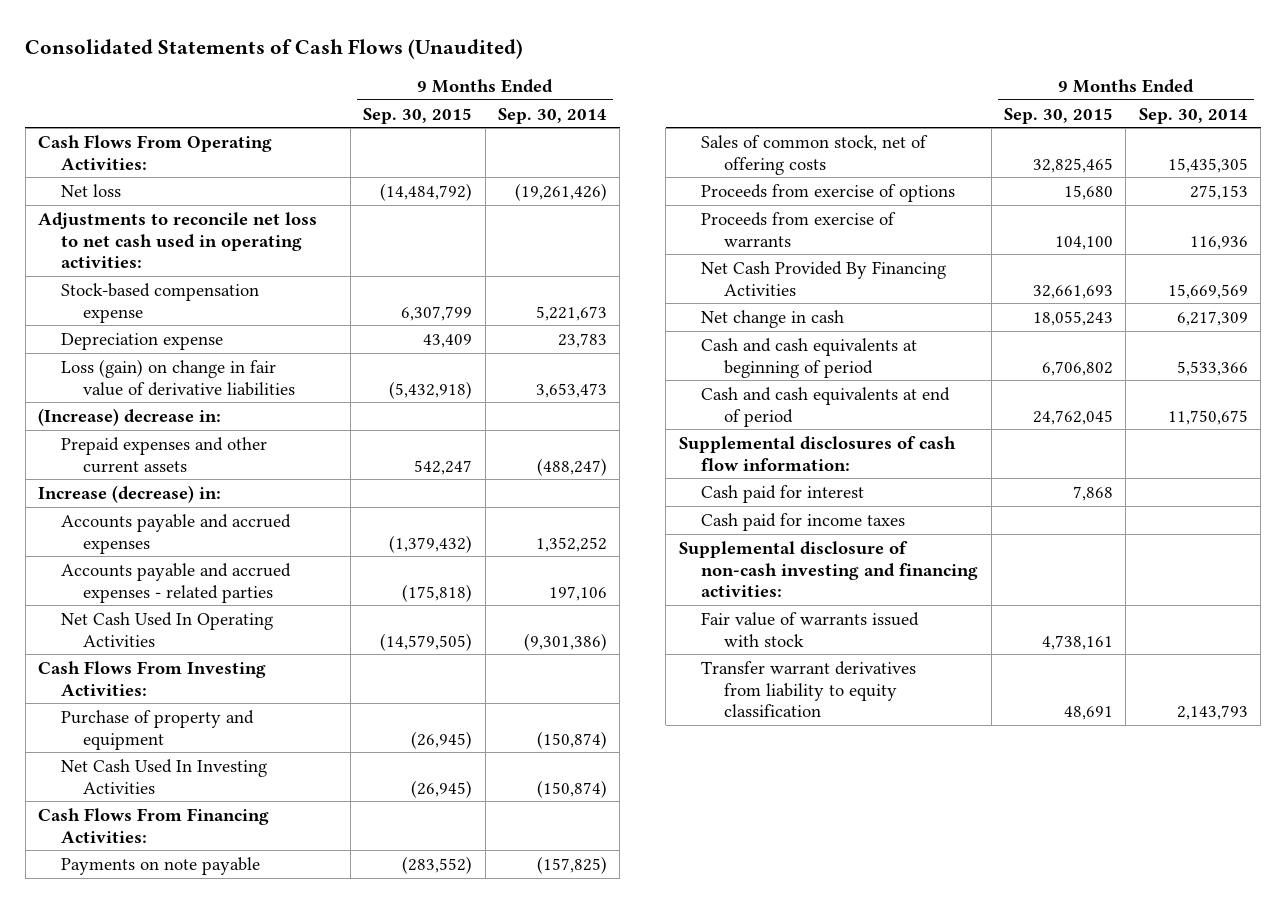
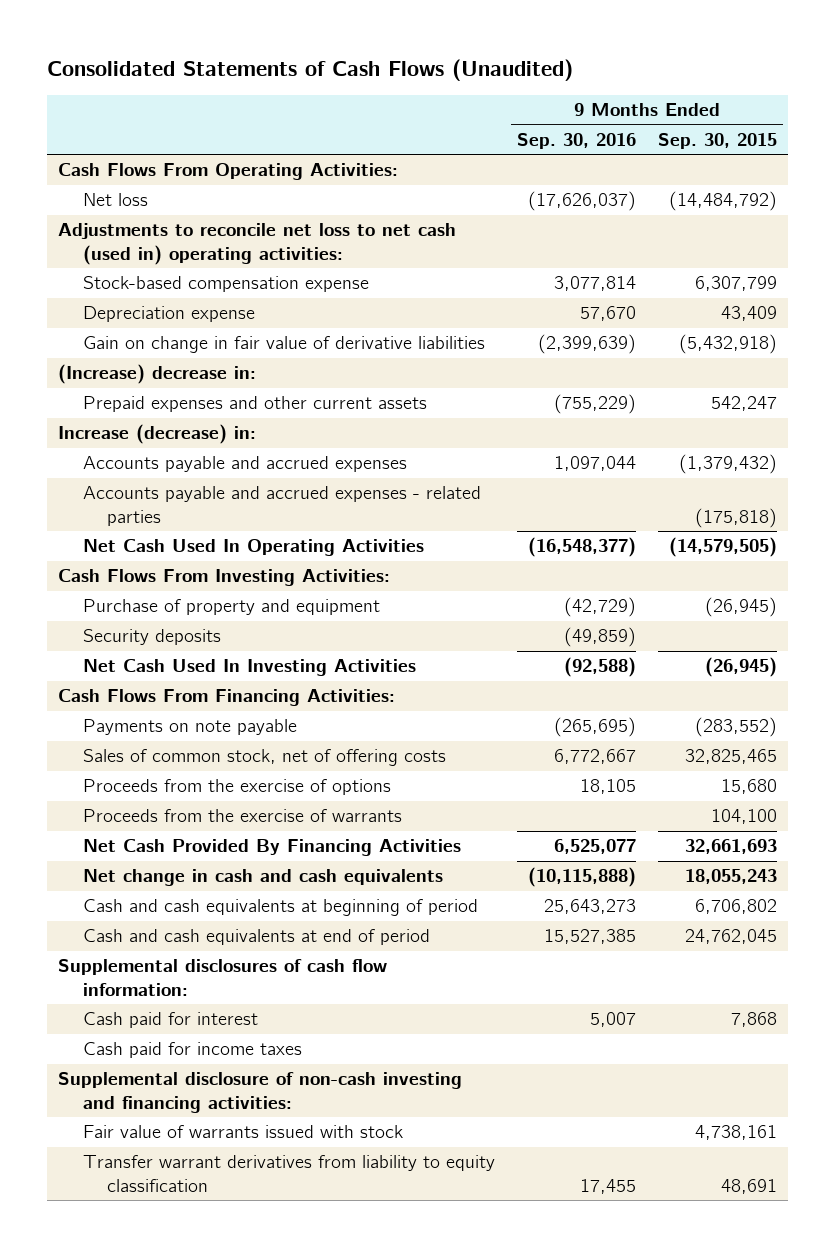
[497,107,607,124] Sep. 30, 2014 -> none
none -> [516,132,636,149] Sep. 30, 2016
[37,211,317,269] Adjustments to reconcile net loss to net cash used in operating activities: -> [58,223,457,265] Adjustments to reconcile net loss to net cash (used in) operating activities:
[60,358,296,396] Loss (gain) on change in fair value of derivative liabilities -> [82,336,485,354] Gain on change in fair value of derivative liabilities
none -> [82,629,221,646] Security deposits
[701,183,956,202] Proceeds from exercise of options -> [82,779,391,796] Proceeds from the exercise of options
[701,211,897,247] Proceeds from exercise of warrants -> [82,809,402,823] Proceeds from the exercise of warrants
[701,309,845,328] Net change in cash -> [82,869,443,887] Net change in cash and cash equivalents

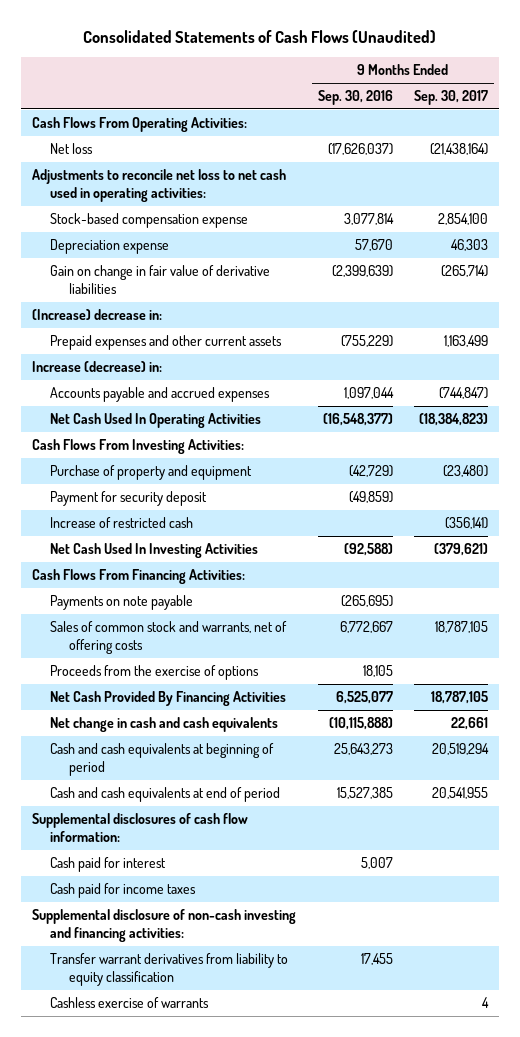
[658,132,778,149] Sep. 30, 2015 -> none
none -> [414,90,489,106] Sep. 30, 2017
[58,223,457,265] Adjustments to reconcile net loss to net cash (used in) operating activities: -> [31,169,286,202] Adjustments to reconcile net loss to net cash used in operating activities:
[82,486,481,526] Accounts payable and accrued expenses - related parties -> none
[82,629,221,646] Security deposits -> [50,491,208,507] Payment for security deposit
none -> [50,517,194,529] Increase of restricted cash
[82,749,446,767] Sales of common stock, net of offering costs -> [50,621,288,654] Sales of common stock and warrants, net of offering costs
[82,809,402,823] Proceeds from the exercise of warrants -> none
[82,1125,403,1139] Fair value of warrants issued with stock -> none
none -> [50,997,210,1009] Cashless exercise of warrants

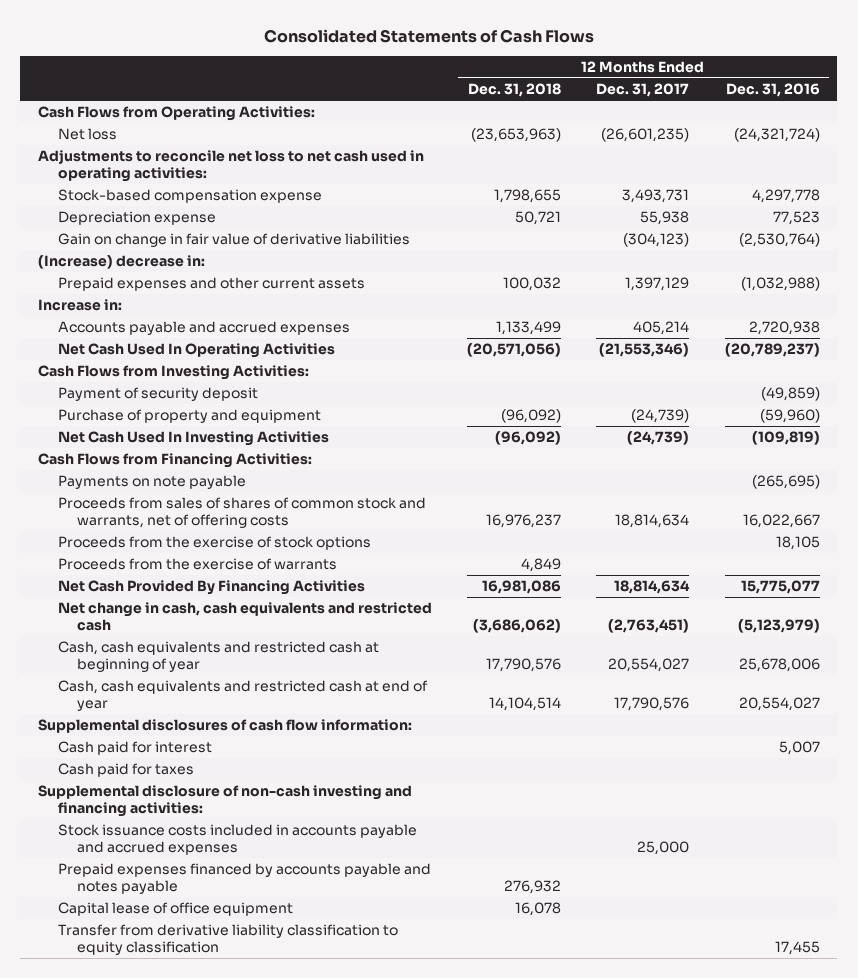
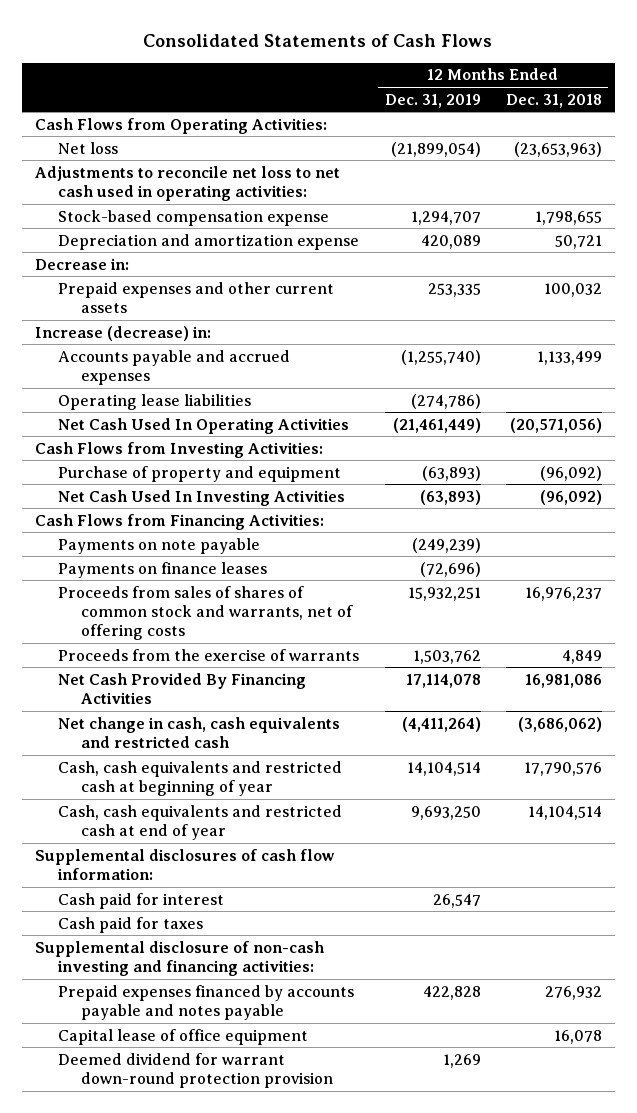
[596,83,690,98] Dec. 31, 2017 -> none
[725,83,820,98] Dec. 31, 2016 -> none
none -> [384,93,481,108] Dec. 31, 2019
[57,233,410,248] Gain on change in fair value of derivative liabilities -> none
[57,211,216,226] Depreciation expense -> [58,233,360,250] Depreciation and amortization expense
[38,255,206,270] (Increase) decrease in: -> [35,257,130,270] Decrease in:
[38,299,123,312] Increase in: -> [35,325,212,341] Increase (decrease) in:
none -> [58,393,252,410] Operating lease liabilities
[57,387,258,402] Payment of security deposit -> none
none -> [58,561,268,578] Payments on finance leases
[57,536,371,551] Proceeds from the exercise of stock options -> none
[57,824,417,856] Stock issuance costs included in accounts payable and accrued expenses -> none
[57,924,398,956] Transfer from derivative liability classification to equity classification -> none
none -> [58,1052,334,1088] Deemed dividend for warrant down-round protection provision

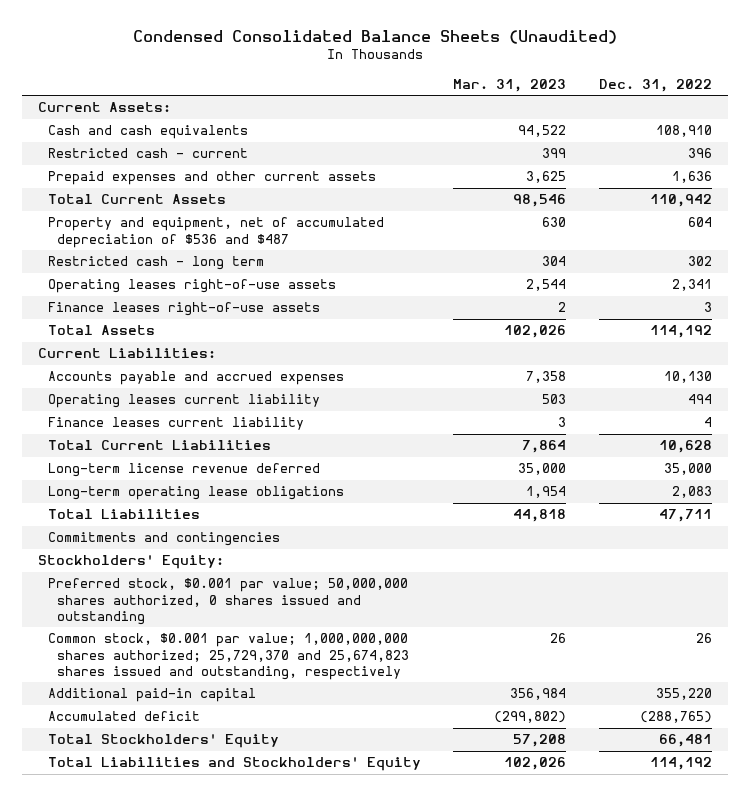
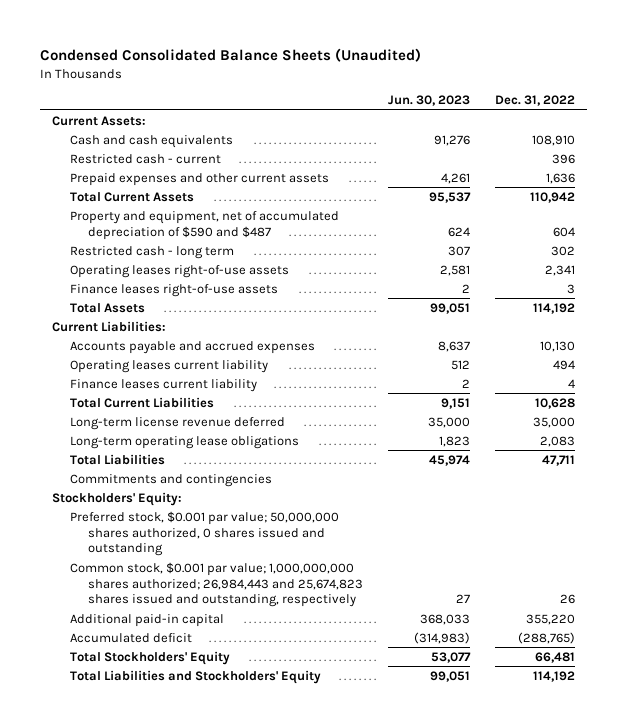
[453,78,567,92] Mar. 31, 2023 -> none
none -> [387,95,470,107] Jun. 30, 2023
[47,217,384,248] Property and equipment, net of accumulated depreciation of $536 and $487 -> [70,210,340,240] Property and equipment, net of accumulated depreciation of $590 and $487
[47,633,410,680] Common stock, $0.001 par value; 1,000,000,000 shares authorized; 25,729,370 and 25,674,823 shares issued and outstanding, respectively -> [70,561,364,608] Common stock, $0.001 par value; 1,000,000,000 shares authorized; 26,984,443 and 25,674,823 shares issued and outstanding, respectively

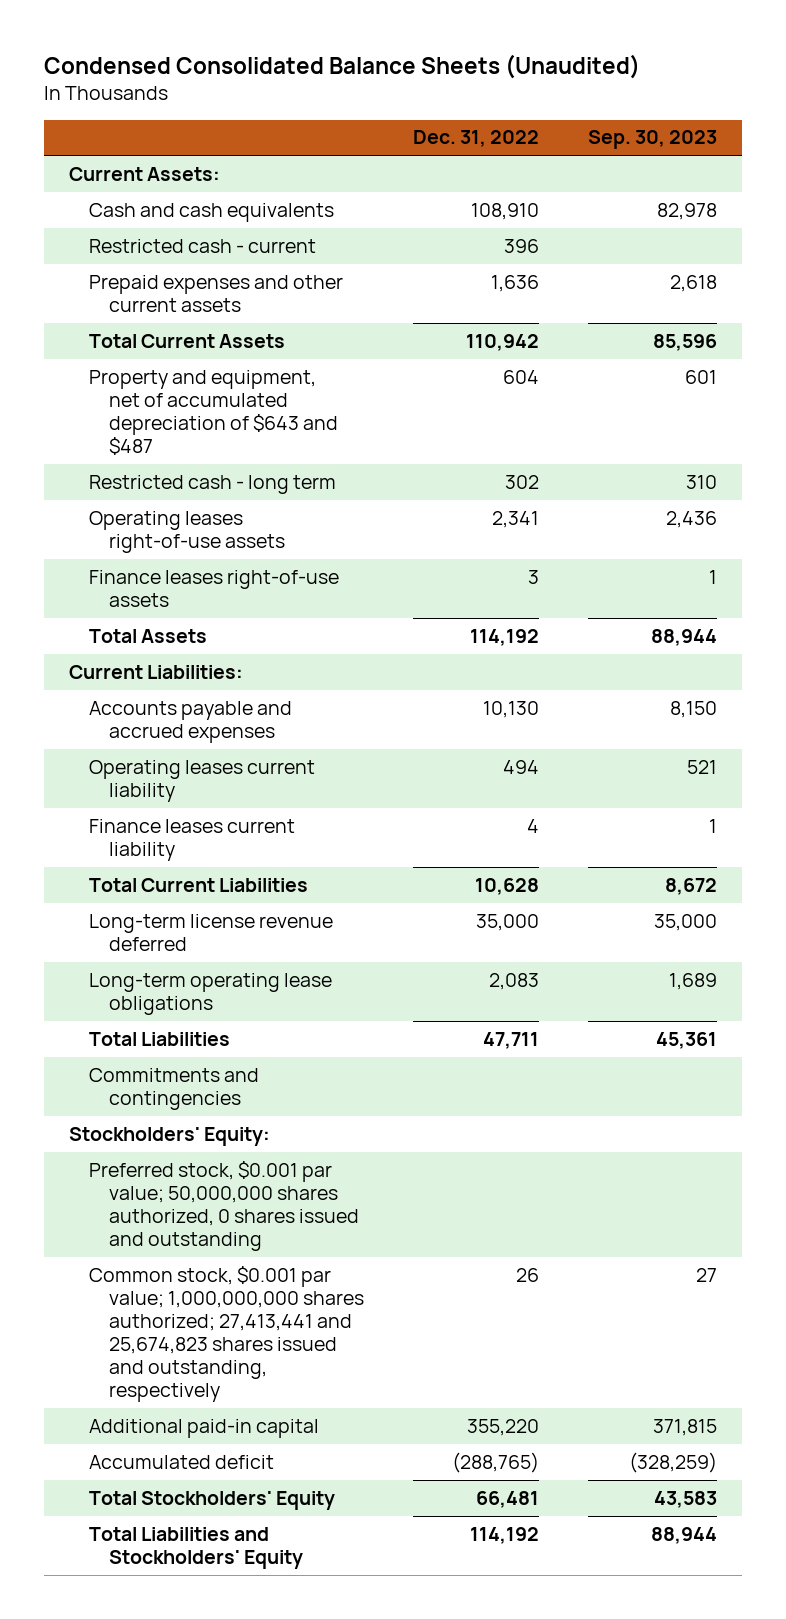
[387,95,470,107] Jun. 30, 2023 -> none
none -> [588,130,718,150] Sep. 30, 2023
[70,210,340,240] Property and equipment, net of accumulated depreciation of $590 and $487 -> [88,369,338,456] Property and equipment, net of accumulated depreciation of $643 and $487
[70,561,364,608] Common stock, $0.001 par value; 1,000,000,000 shares authorized; 26,984,443 and 25,674,823 shares issued and outstanding, respectively -> [88,1265,364,1403] Common stock, $0.001 par value; 1,000,000,000 shares authorized; 27,413,441 and 25,674,823 shares issued and outstanding, respectively

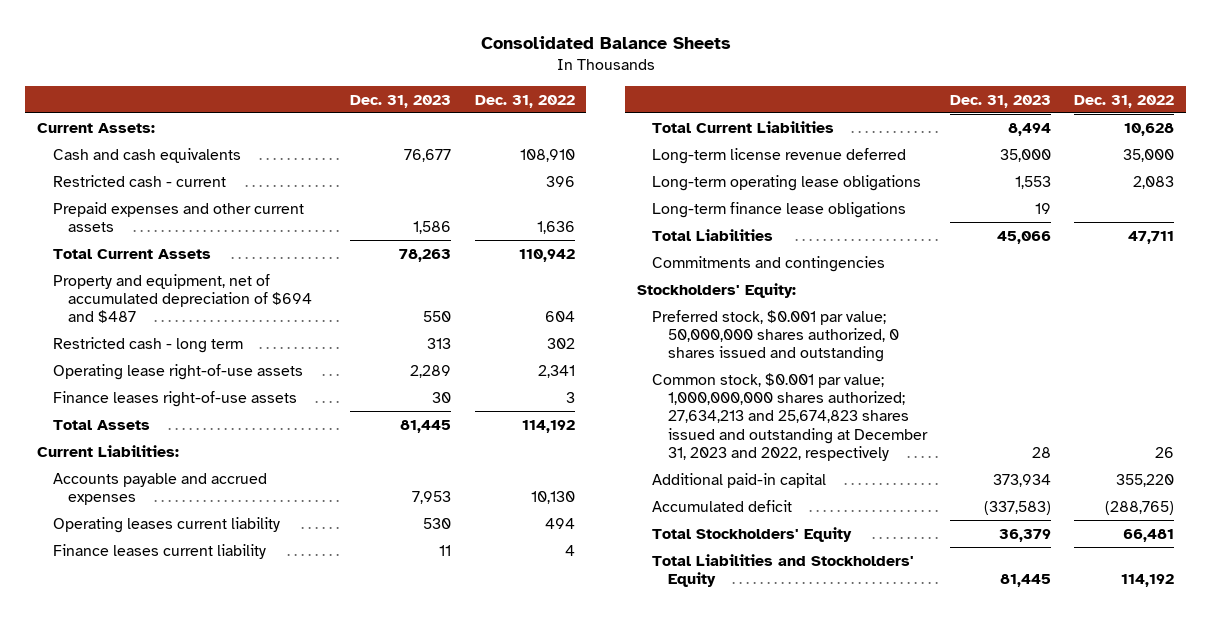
[44,54,641,80] Condensed Consolidated Balance Sheets (Unaudited) -> [480,36,731,50] Consolidated Balance Sheets
[588,130,718,150] Sep. 30, 2023 -> none
none -> [350,94,452,108] Dec. 31, 2023
[88,369,338,456] Property and equipment, net of accumulated depreciation of $643 and $487 -> [52,273,313,324] Property and equipment, net of accumulated depreciation of $694 and $487
[88,510,285,553] Operating leases right-of-use assets -> [52,363,303,380] Operating lease right-of-use assets
none -> [652,201,907,218] Long-term finance lease obligations
[88,1265,364,1403] Common stock, $0.001 par value; 1,000,000,000 shares authorized; 27,413,441 and 25,674,823 shares issued and outstanding, respectively -> [652,372,928,461] Common stock, $0.001 par value; 1,000,000,000 shares authorized; 27,634,213 and 25,674,823 shares issued and outstanding at December 31, 2023 and 2022, respectively

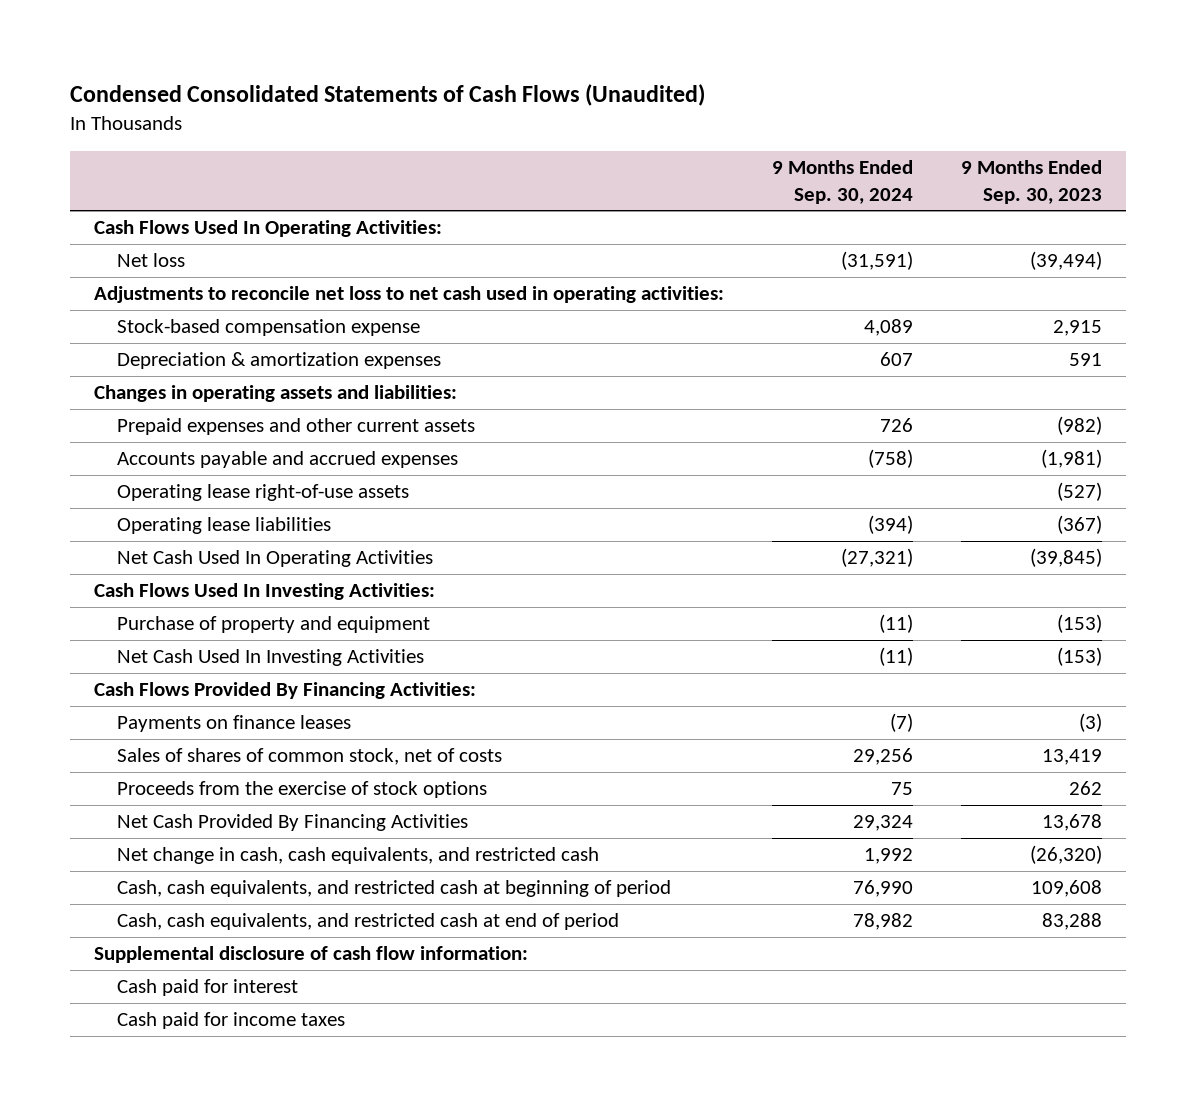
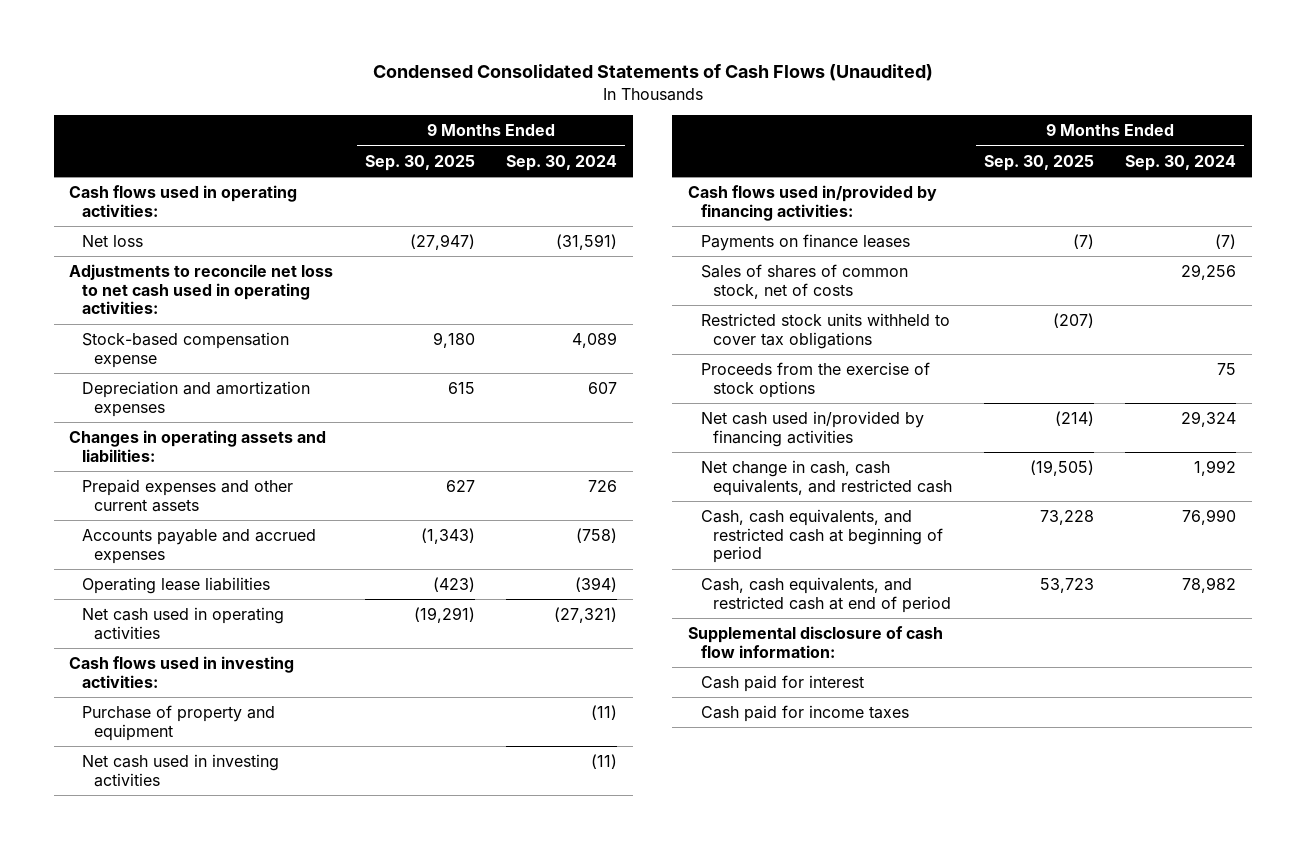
[961,160,1103,204] 9 Months Ended Sep. 30, 2023 -> none
none -> [364,154,475,171] Sep. 30, 2025
[94,220,443,238] Cash Flows Used In Operating Activities: -> [69,184,298,217] Cash flows used in operating activities:
[116,352,441,370] Depreciation & amortization expenses -> [81,380,310,417] Depreciation and amortization expenses
[116,484,409,502] Operating lease right-of-use assets -> none
[116,550,433,568] Net Cash Used In Operating Activities -> [81,606,284,640] Net cash used in operating activities
[94,583,436,601] Cash Flows Used In Investing Activities: -> [69,655,295,688] Cash flows used in investing activities:
[116,649,424,667] Net Cash Used In Investing Activities -> [81,753,279,787] Net cash used in investing activities
[94,682,477,700] Cash Flows Provided By Financing Activities: -> [688,184,938,221] Cash flows used in/provided by financing activities:
none -> [700,312,950,349] Restricted stock units withheld to cover tax obligations
[116,814,468,832] Net Cash Provided By Financing Activities -> [700,410,924,447] Net cash used in/provided by financing activities

